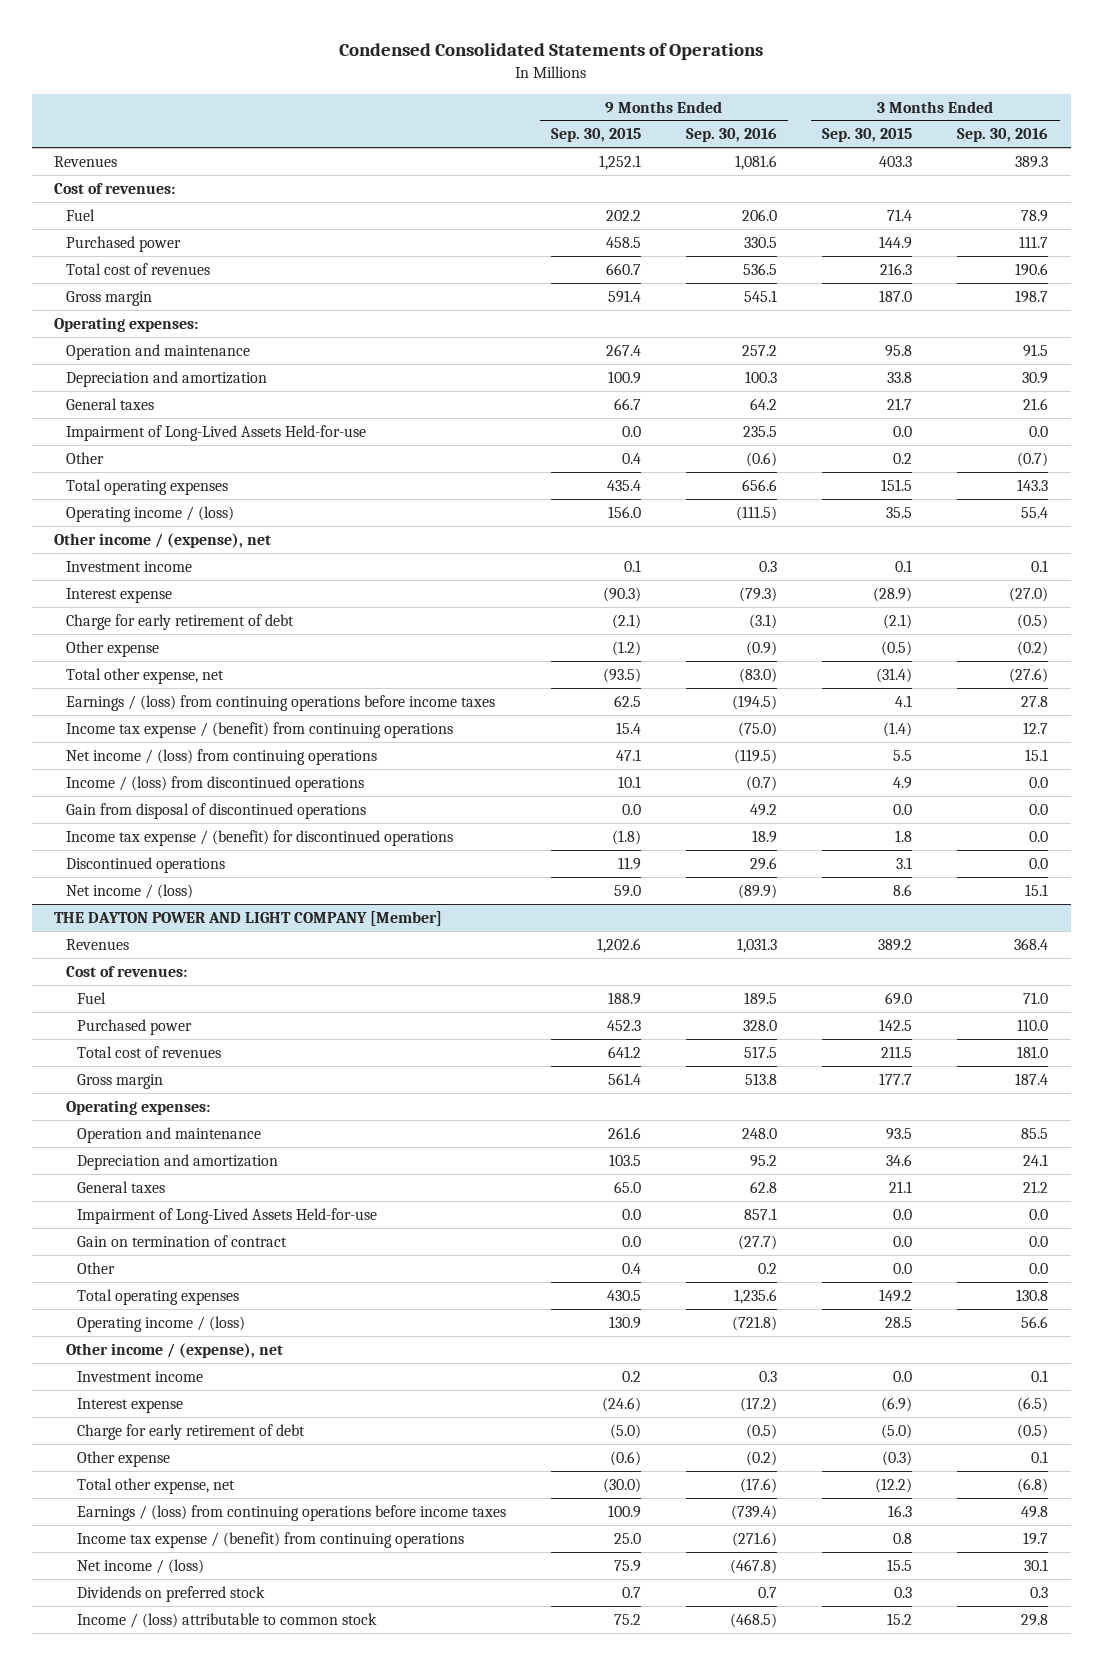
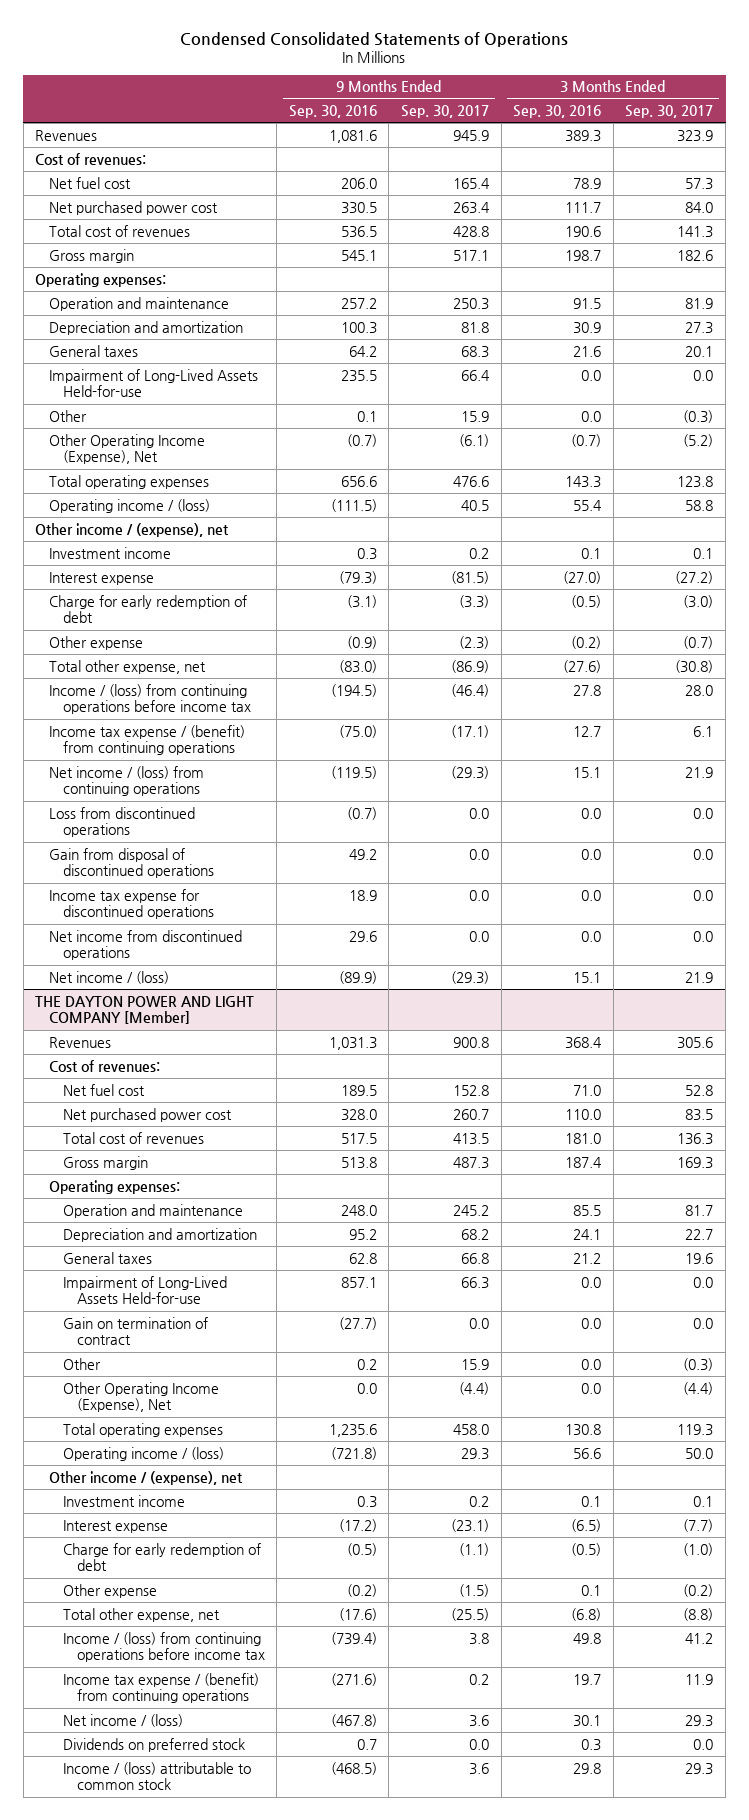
[551,128,642,143] Sep. 30, 2015 -> none
[822,128,913,143] Sep. 30, 2015 -> none
none -> [400,105,489,119] Sep. 30, 2017
none -> [625,105,714,119] Sep. 30, 2017
[65,208,95,221] Fuel -> [48,176,131,189] Net fuel cost
[65,235,181,252] Purchased power -> [48,200,218,215] Net purchased power cost
[746,451,778,467] (0.6) -> [356,410,377,422] 0.1
[1017,451,1049,467] (0.7) -> [581,410,602,422] 0.0
none -> [48,433,205,465] Other Operating Income (Expense), Net
[65,613,294,630] Charge for early retirement of debt -> [48,594,247,624] Charge for early redemption of debt
[65,694,495,711] Earnings / (loss) from continuing operations before income taxes -> [48,683,251,715] Income / (loss) from continuing operations before income tax
[65,775,364,792] Income / (loss) from discontinued operations -> [48,806,195,838] Loss from discontinued operations
[65,829,453,846] Income tax expense / (benefit) for discontinued operations -> [48,888,214,920] Income tax expense for discontinued operations
[65,856,225,873] Discontinued operations -> [48,929,242,961] Net income from discontinued operations
[76,991,106,1004] Fuel -> [62,1083,145,1096] Net fuel cost
[76,1018,192,1035] Purchased power -> [62,1107,232,1122] Net purchased power cost
none -> [62,1381,219,1413] Other Operating Income (Expense), Net
[76,1423,305,1440] Charge for early retirement of debt -> [62,1542,261,1572] Charge for early redemption of debt
[76,1504,506,1521] Earnings / (loss) from continuing operations before income taxes -> [62,1631,265,1663] Income / (loss) from continuing operations before income tax

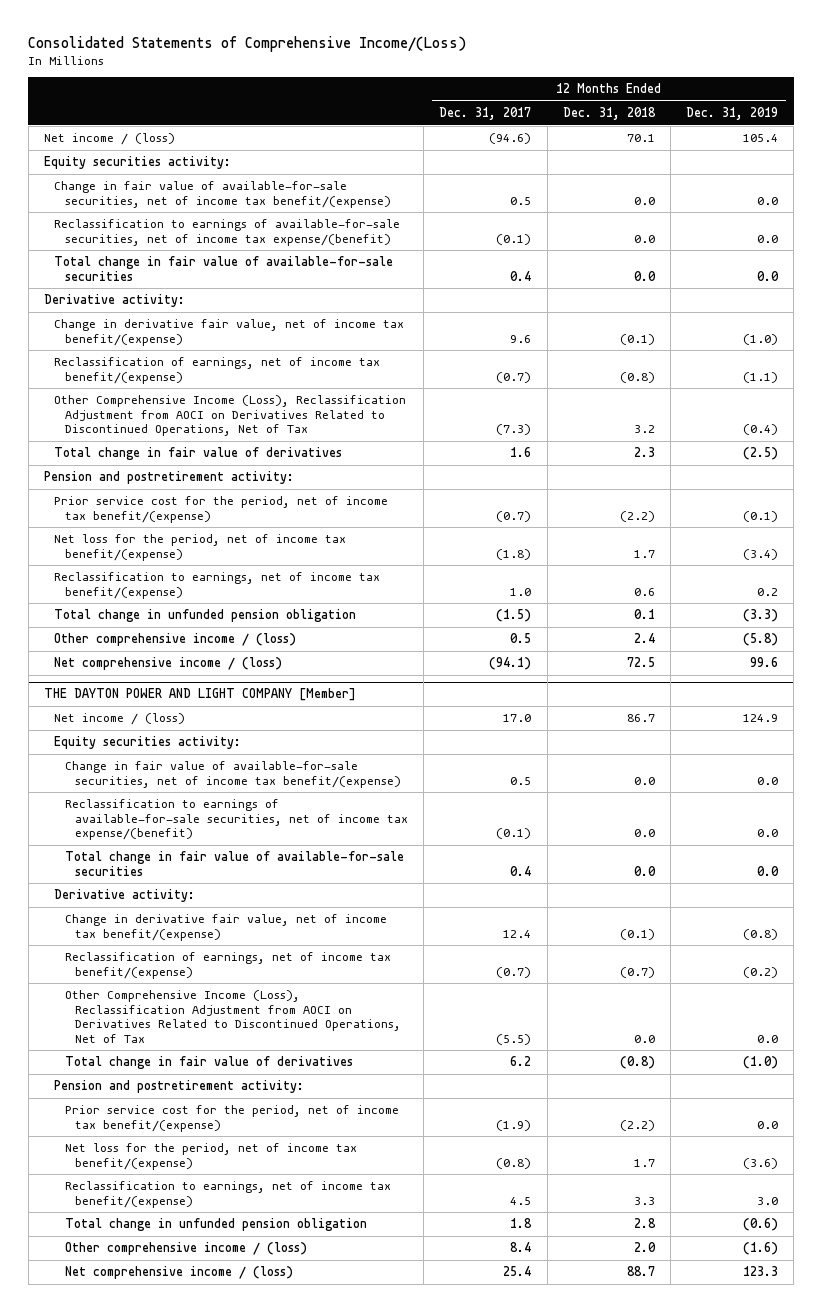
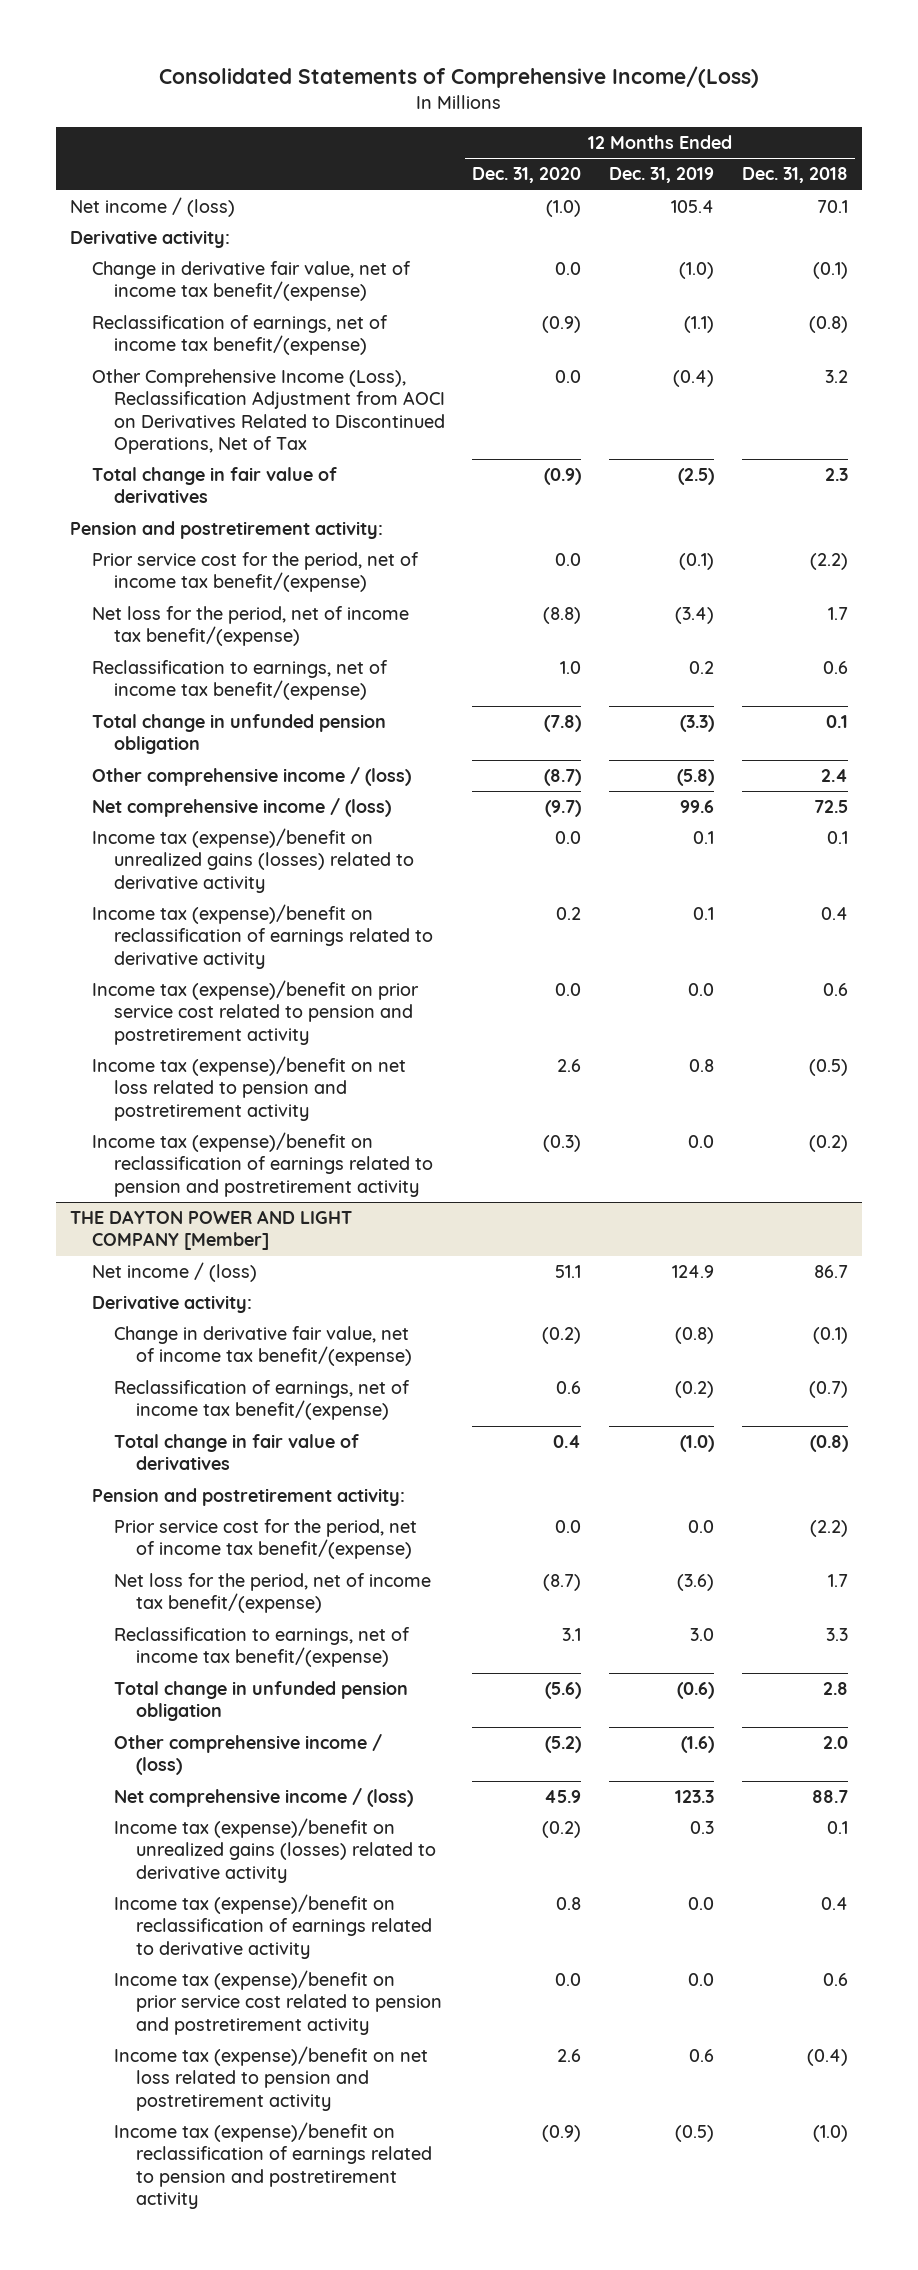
[439,107,532,121] Dec. 31, 2017 -> none
none -> [472,167,582,184] Dec. 31, 2020
[44,156,232,170] Equity securities activity: -> none
[54,181,391,208] Change in fair value of available-for-sale securities, net of income tax benefit/(expense) -> none
[54,219,401,246] Reclassification to earnings of available-for-sale securities, net of income tax expense/(benefit) -> none
[54,256,394,281] Total change in fair value of available-for-sale securities -> none
none -> [91,828,414,893] Income tax (expense)/benefit on unrealized gains (losses) related to derivative activity
none -> [91,904,433,969] Income tax (expense)/benefit on reclassification of earnings related to derivative activity
none -> [91,980,419,1045] Income tax (expense)/benefit on prior service cost related to pension and postretirement activity
none -> [91,1056,406,1121] Income tax (expense)/benefit on net loss related to pension and postretirement activity
none -> [91,1132,433,1197] Income tax (expense)/benefit on reclassification of earnings related to pension and postretirement activity
[54,736,242,750] Equity securities activity: -> none
[64,761,402,788] Change in fair value of available-for-sale securities, net of income tax benefit/(expense) -> none
[64,799,409,841] Reclassification to earnings of available-for-sale securities, net of income tax expense/(benefit) -> none
[64,851,404,876] Total change in fair value of available-for-sale securities -> none
[64,990,402,1043] Other Comprehensive Income (Loss), Reclassification Adjustment from AOCI on Derivatives Related to Discontinued Operations, Net of Tax -> none
none -> [113,1818,436,1883] Income tax (expense)/benefit on unrealized gains (losses) related to derivative activity
none -> [113,1894,432,1959] Income tax (expense)/benefit on reclassification of earnings related to derivative activity
none -> [113,1970,442,2035] Income tax (expense)/benefit on prior service cost related to pension and postretirement activity
none -> [113,2046,428,2111] Income tax (expense)/benefit on net loss related to pension and postretirement activity
none -> [113,2122,432,2210] Income tax (expense)/benefit on reclassification of earnings related to pension and postretirement activity

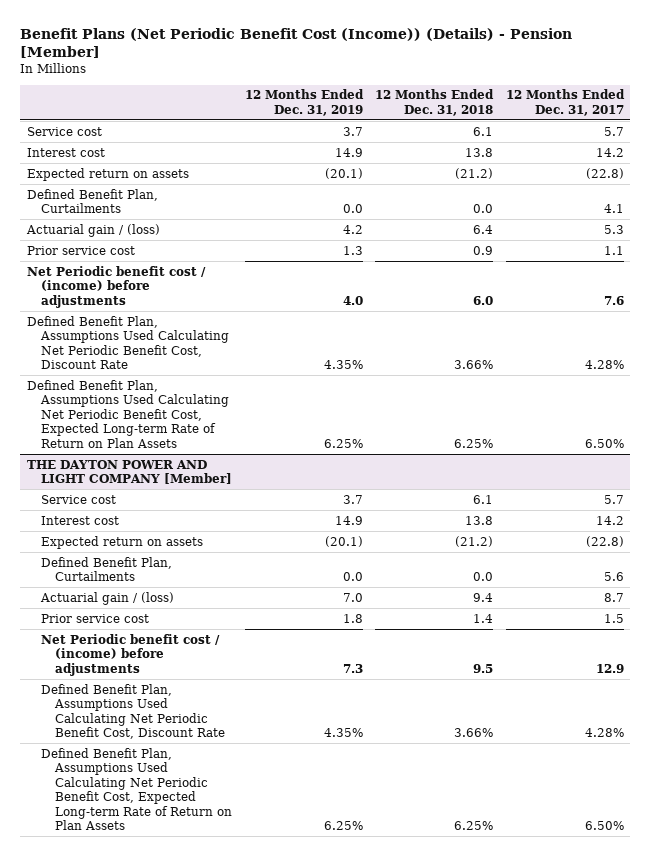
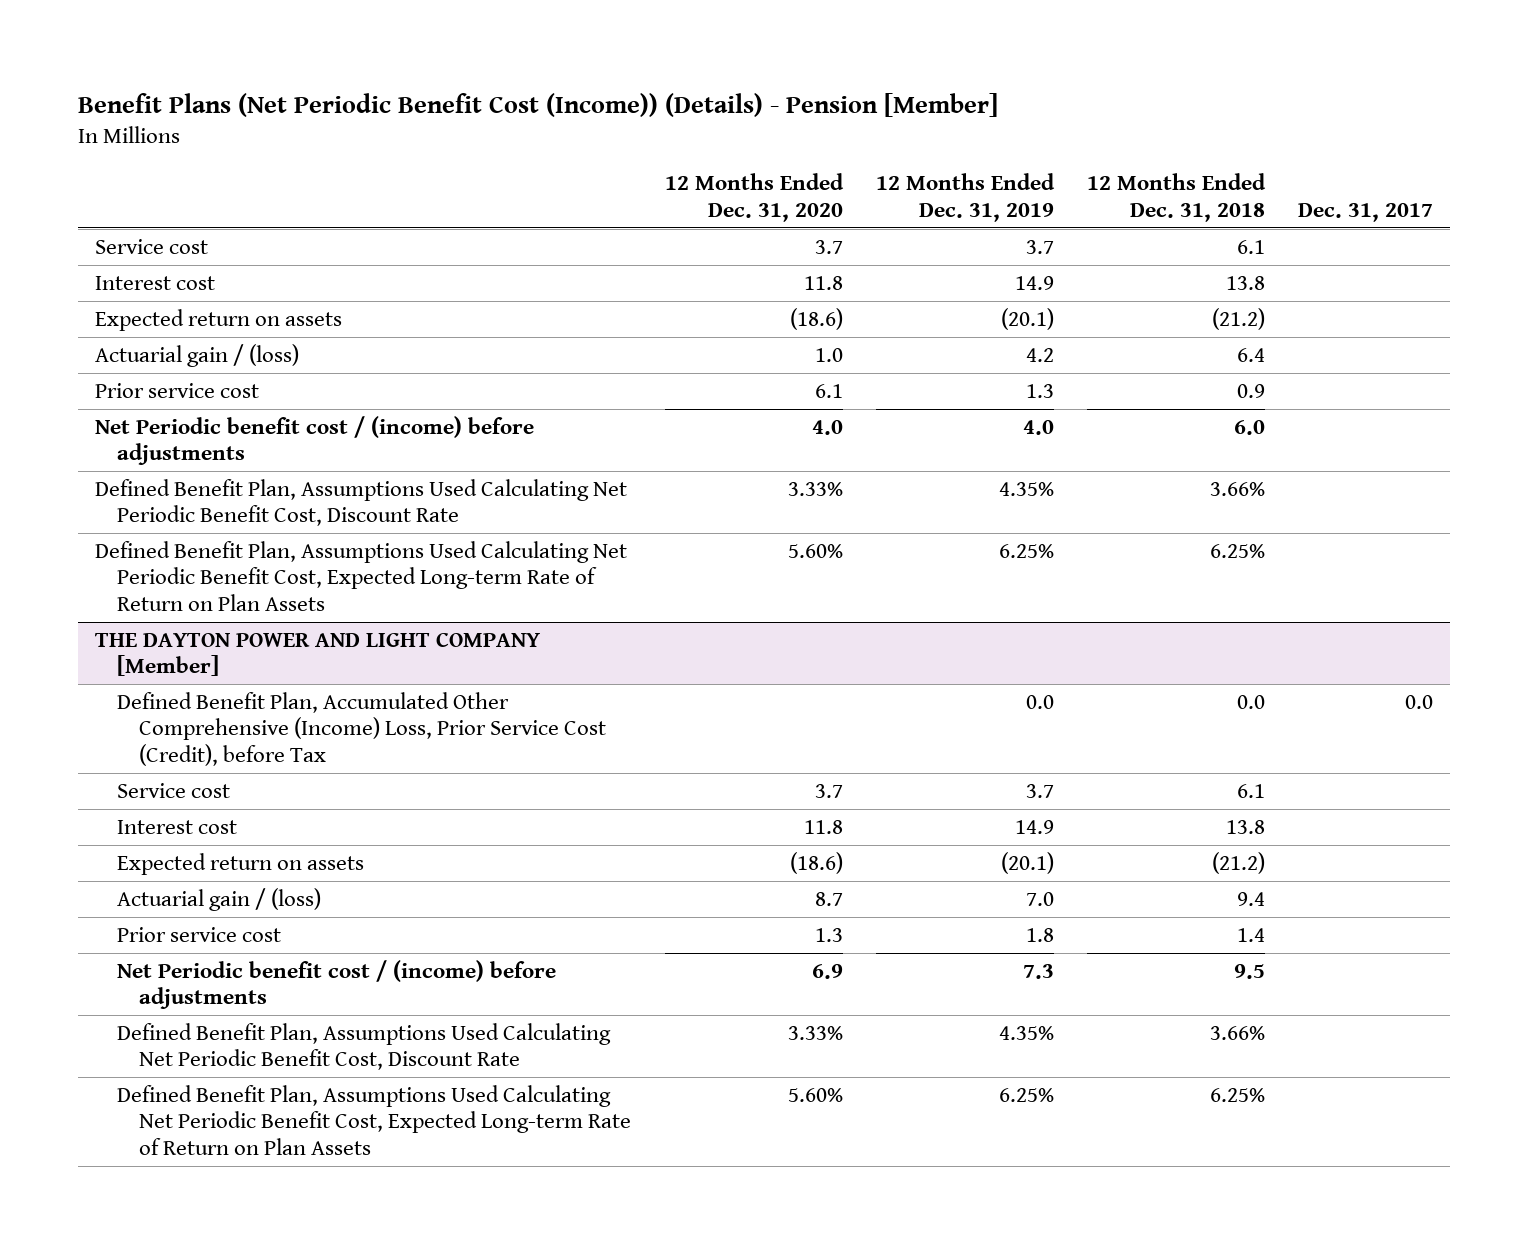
[505,89,625,116] 12 Months Ended Dec. 31, 2017 -> none
none -> [664,173,844,222] 12 Months Ended Dec. 31, 2020
none -> [1298,202,1434,222] Dec. 31, 2017
[26,188,158,214] Defined Benefit Plan, Curtailments -> none
none -> [117,691,607,767] Defined Benefit Plan, Accumulated Other Comprehensive (Income) Loss, Prior Service Cost (Credit), before Tax
[41,556,173,582] Defined Benefit Plan, Curtailments -> none

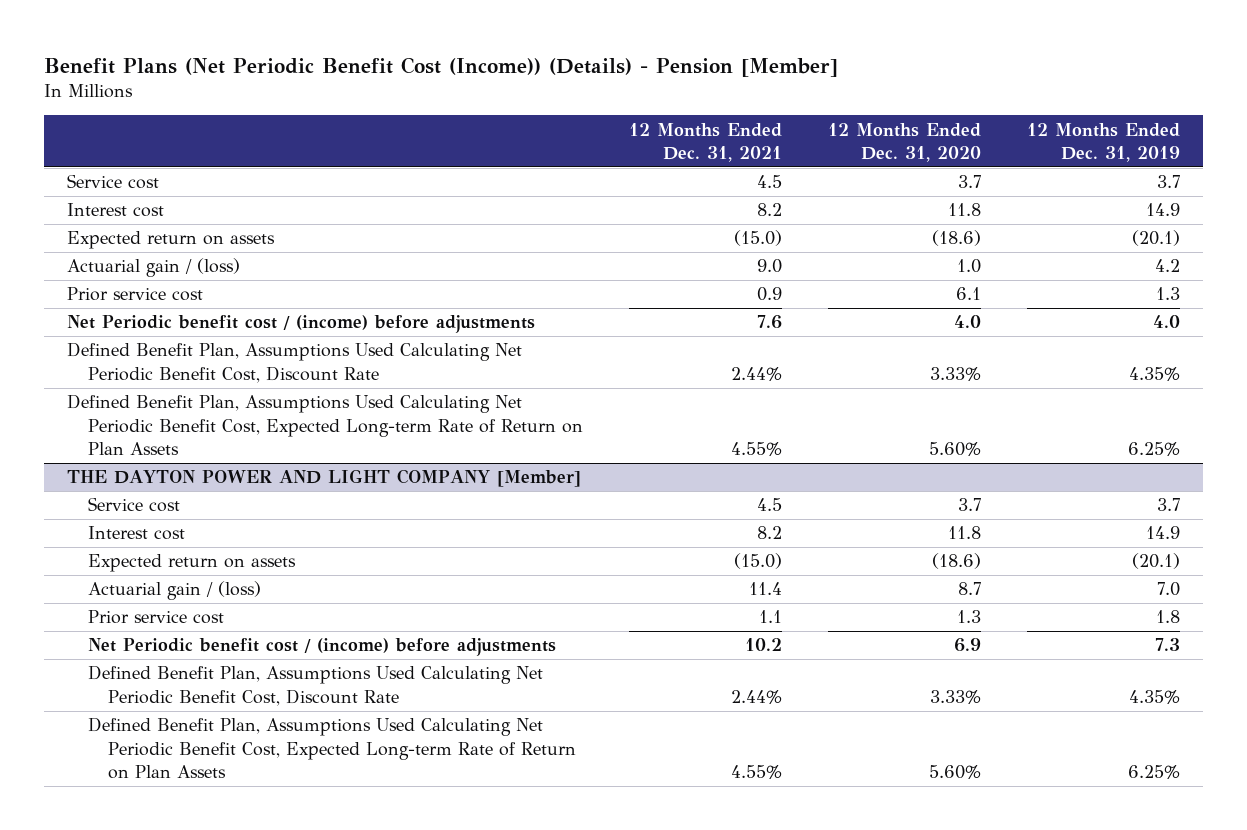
[1087,173,1267,222] 12 Months Ended Dec. 31, 2018 -> none
[1298,202,1434,222] Dec. 31, 2017 -> none
none -> [628,122,782,163] 12 Months Ended Dec. 31, 2021
[117,691,607,767] Defined Benefit Plan, Accumulated Other Comprehensive (Income) Loss, Prior Service Cost (Credit), before Tax -> none

